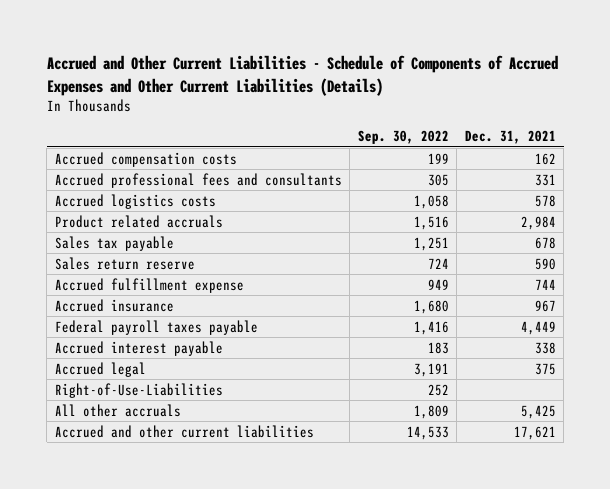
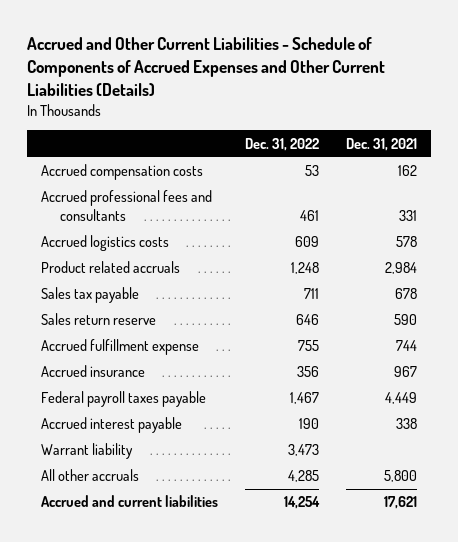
[357,130,449,145] Sep. 30, 2022 -> none
none -> [245,137,320,151] Dec. 31, 2022
[54,361,146,377] Accrued legal -> none
[54,382,223,398] Right-of-Use-Liabilities -> none
none -> [40,443,133,460] Warrant liability
[520,404,556,419] 5,425 -> [384,470,418,483] 5,800
[54,424,314,438] Accrued and other current liabilities -> [40,495,218,508] Accrued and current liabilities

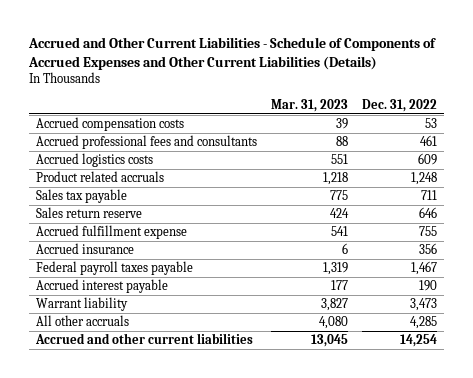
[346,137,418,151] Dec. 31, 2021 -> none
none -> [270,98,348,112] Mar. 31, 2023
[40,495,218,508] Accrued and current liabilities -> [34,333,253,345] Accrued and other current liabilities

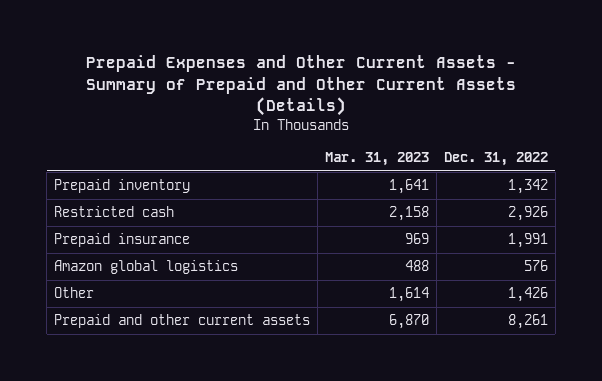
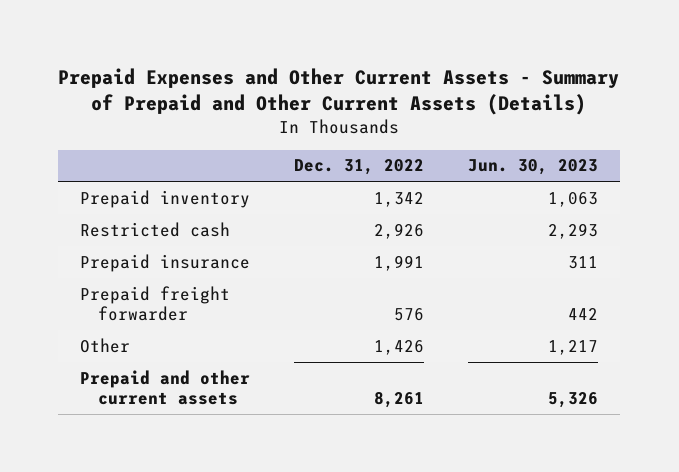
[325,152,430,167] Mar. 31, 2023 -> none
none -> [468,159,599,176] Jun. 30, 2023
[54,260,239,275] Amazon global logistics -> [80,285,231,322] Prepaid freight forwarder

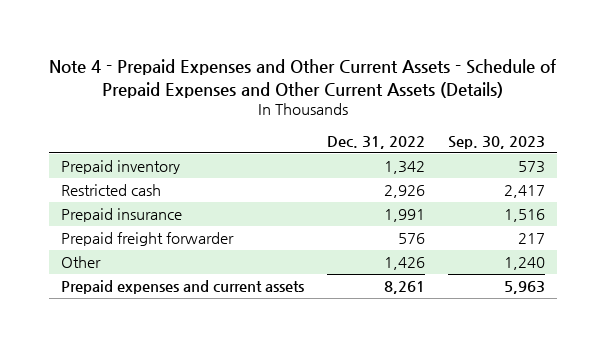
[58,68,620,116] Prepaid Expenses and Other Current Assets - Summary of Prepaid and Other Current Assets (Details) -> [49,58,557,98] Note 4 - Prepaid Expenses and Other Current Assets - Schedule of Prepaid Expenses and Other Current Assets (Details)
[468,159,599,176] Jun. 30, 2023 -> none
none -> [448,136,546,150] Sep. 30, 2023
[80,369,251,406] Prepaid and other current assets -> [60,280,304,295] Prepaid expenses and current assets

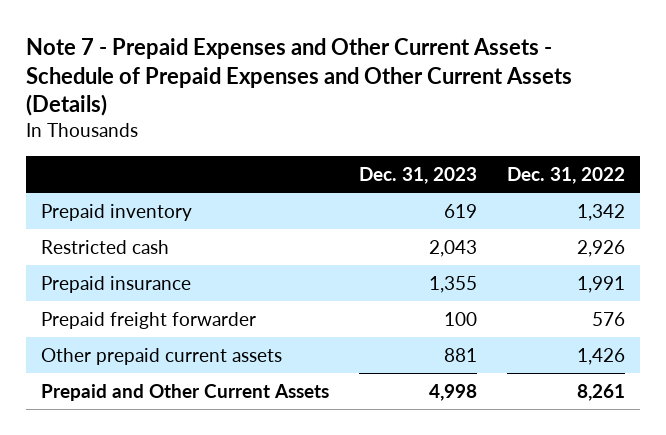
[49,58,557,98] Note 4 - Prepaid Expenses and Other Current Assets - Schedule of Prepaid Expenses and Other Current Assets (Details) -> [26,37,573,117] Note 7 - Prepaid Expenses and Other Current Assets - Schedule of Prepaid Expenses and Other Current Assets (Details)
[448,136,546,150] Sep. 30, 2023 -> none
none -> [359,166,478,184] Dec. 31, 2023
[60,256,101,269] Other -> [41,347,283,365] Other prepaid current assets
[60,280,304,295] Prepaid expenses and current assets -> [41,383,330,401] Prepaid and Other Current Assets

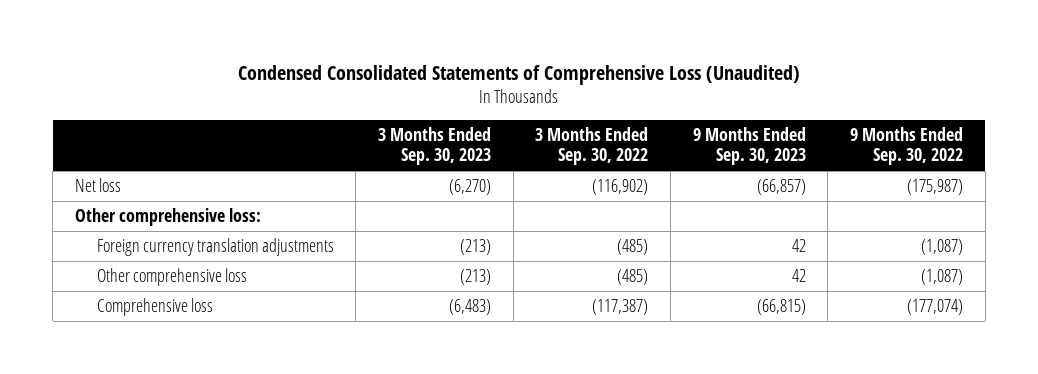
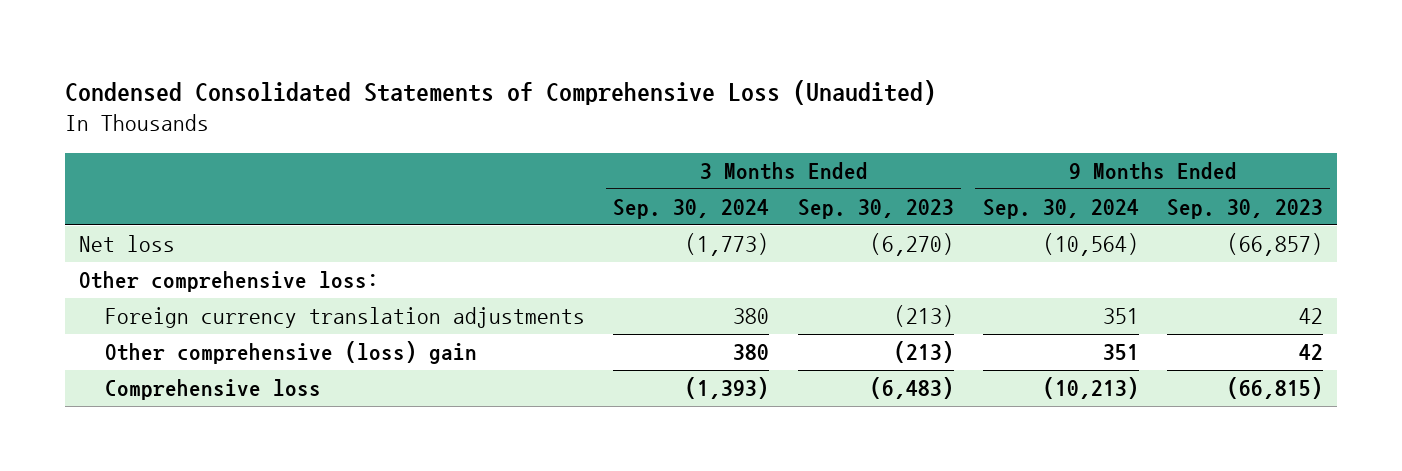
[535,127,649,166] 3 Months Ended Sep. 30, 2022 -> none
[849,127,963,166] 9 Months Ended Sep. 30, 2022 -> none
none -> [613,198,770,219] Sep. 30, 2024
none -> [982,198,1139,219] Sep. 30, 2024
[96,268,247,287] Other comprehensive loss -> [104,341,477,365] Other comprehensive (loss) gain

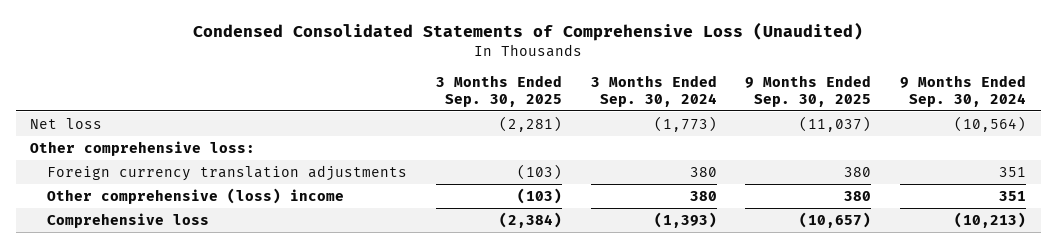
[798,198,955,219] Sep. 30, 2023 -> none
[1167,198,1324,219] Sep. 30, 2023 -> none
none -> [435,74,562,107] 3 Months Ended Sep. 30, 2025
none -> [745,74,872,107] 9 Months Ended Sep. 30, 2025
[104,341,477,365] Other comprehensive (loss) gain -> [46,187,344,204] Other comprehensive (loss) income

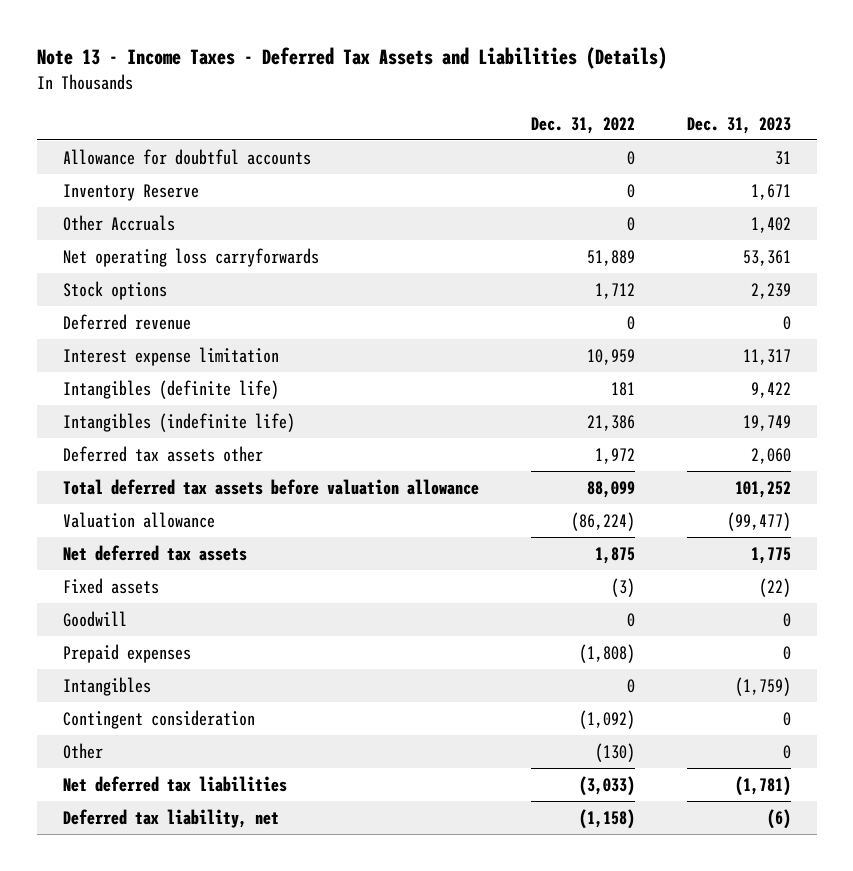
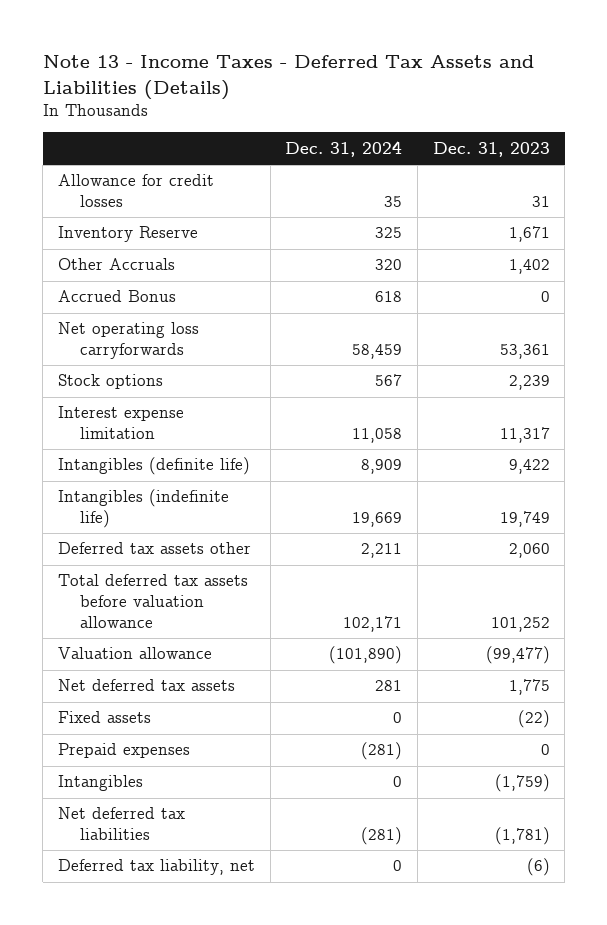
[530,116,635,134] Dec. 31, 2022 -> none
none -> [285,140,403,157] Dec. 31, 2024
[62,148,311,165] Allowance for doubtful accounts -> [57,174,214,208] Allowance for credit losses
none -> [57,290,176,303] Accrued Bonus
[62,313,191,330] Deferred revenue -> none
[62,610,127,627] Goodwill -> none
[62,709,255,729] Contingent consideration -> none
[62,742,103,759] Other -> none

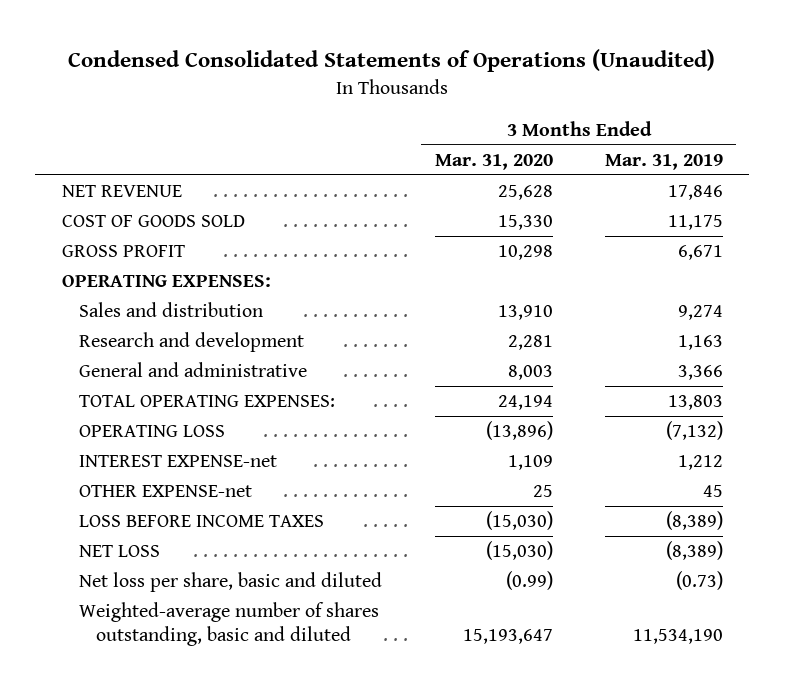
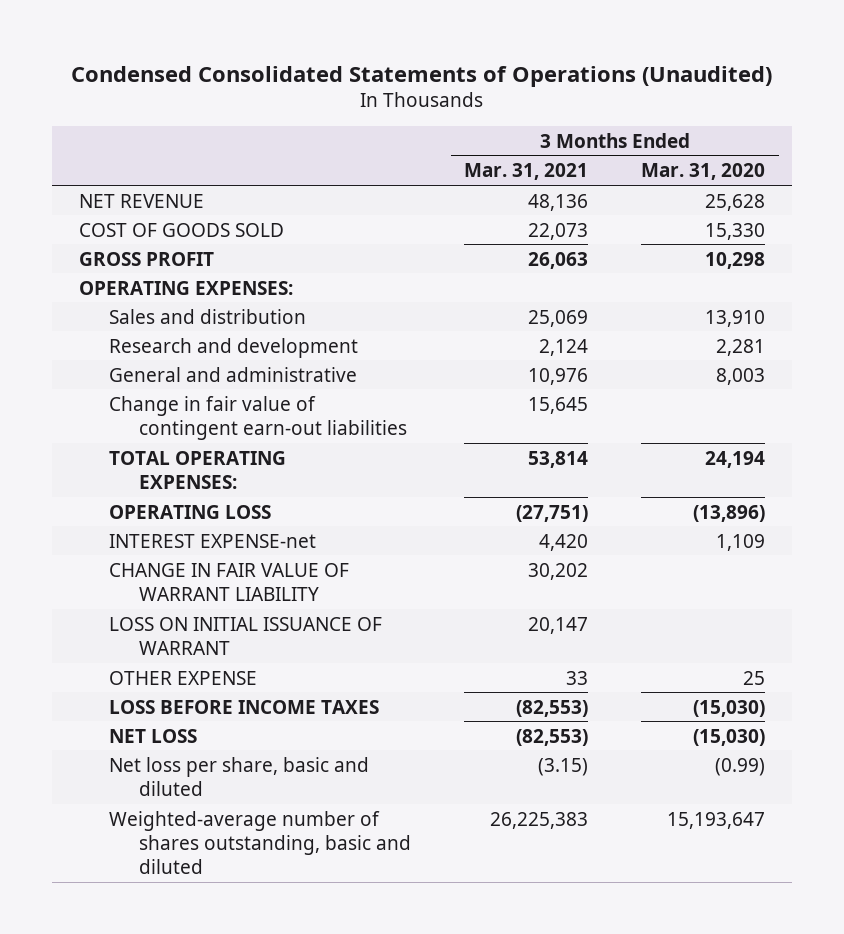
[605,154,724,171] Mar. 31, 2019 -> none
none -> [463,163,588,181] Mar. 31, 2021
none -> [108,395,407,440] Change in fair value of contingent earn-out liabilities
none -> [108,562,349,601] CHANGE IN FAIR VALUE OF WARRANT LIABILITY
none -> [108,616,382,655] LOSS ON INITIAL ISSUANCE OF WARRANT
[79,485,253,498] OTHER EXPENSE-net -> [108,670,257,685] OTHER EXPENSE

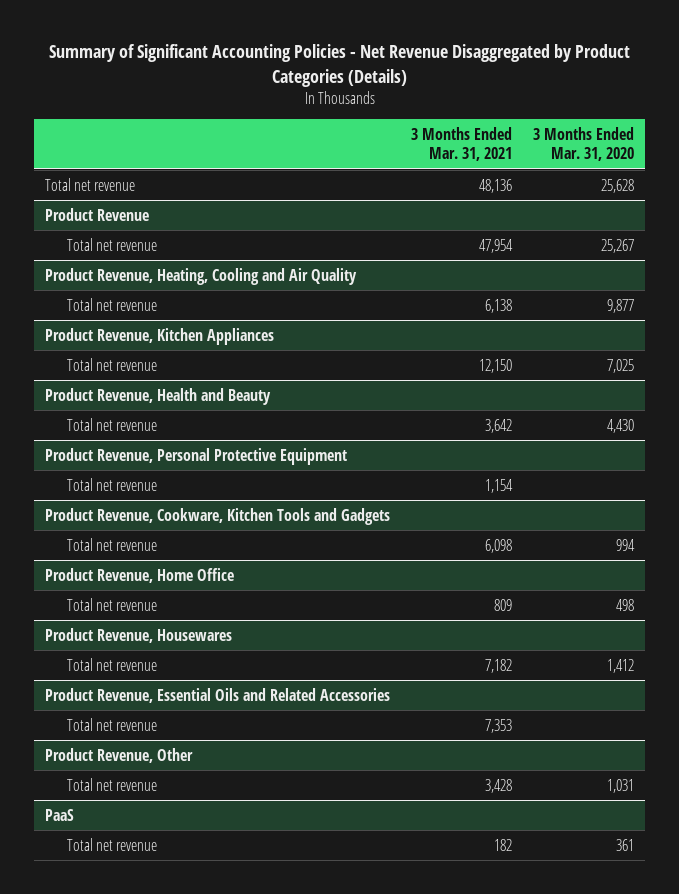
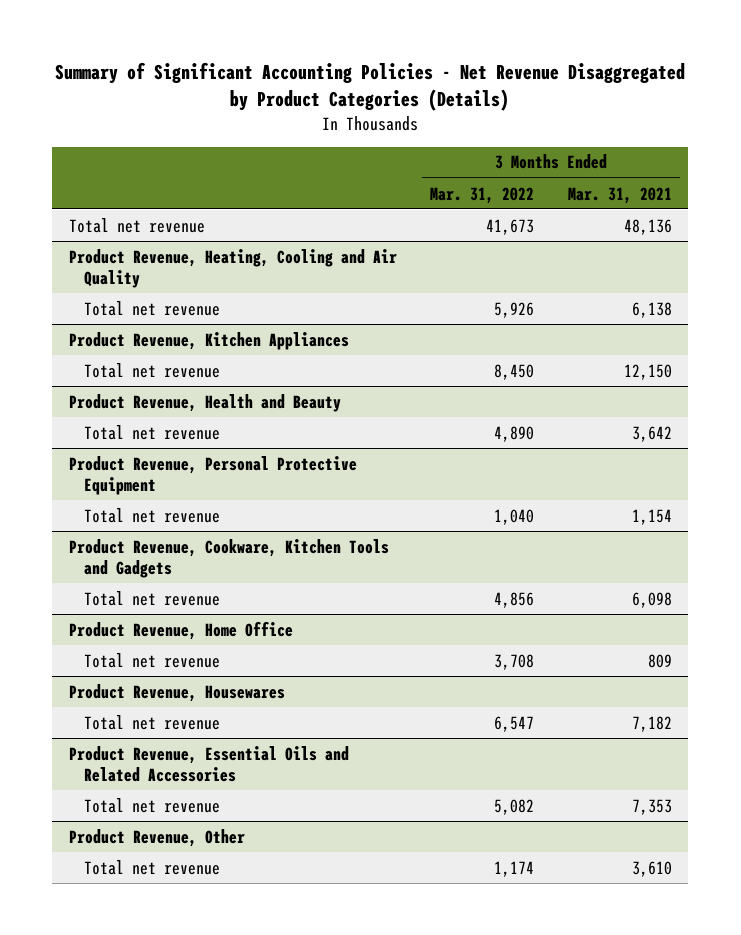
[533,126,635,162] 3 Months Ended Mar. 31, 2020 -> none
none -> [430,186,535,204] Mar. 31, 2022
[44,207,149,221] Product Revenue -> none
[67,237,158,251] Total net revenue -> none
[44,808,74,821] PaaS -> none
[67,837,158,851] Total net revenue -> none
[485,778,513,793] 3,428 -> [631,860,672,877] 3,610

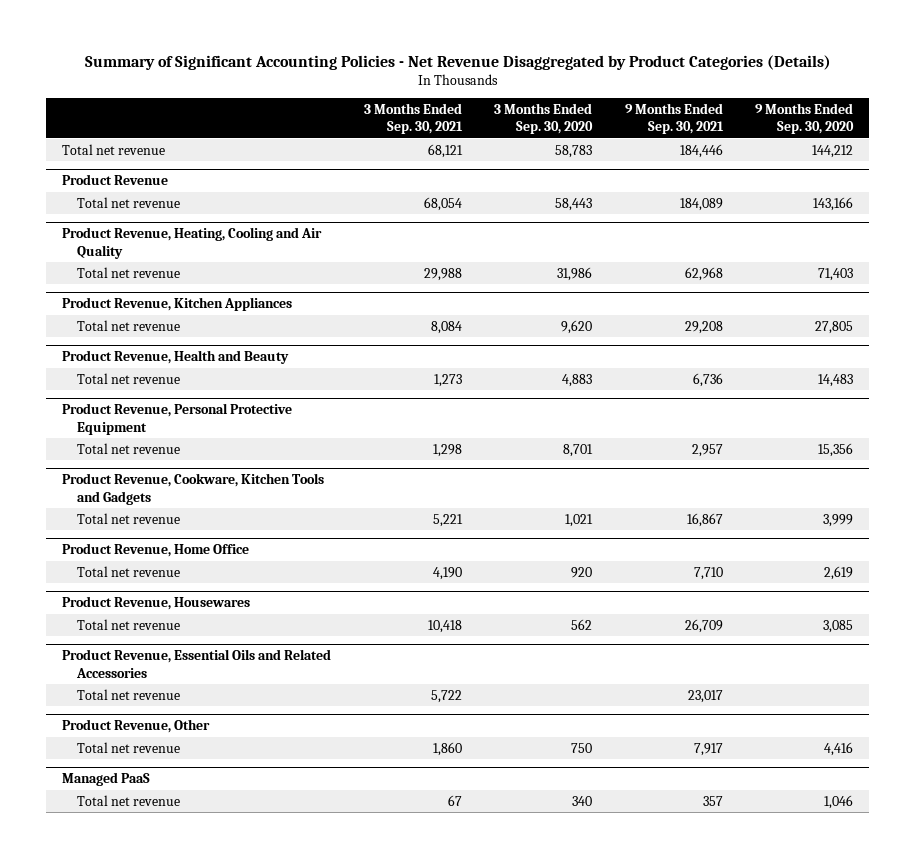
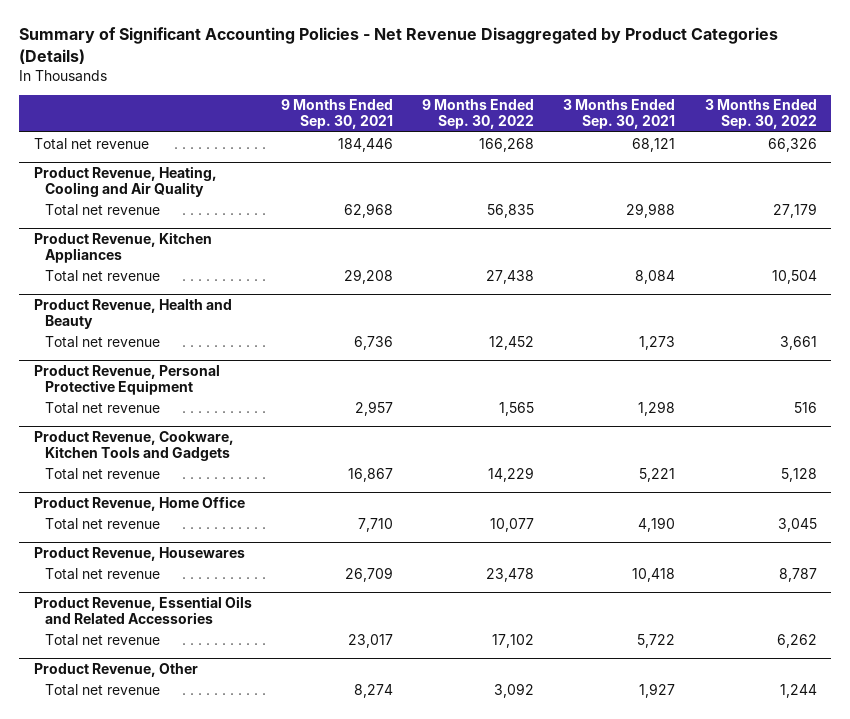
[494,102,594,135] 3 Months Ended Sep. 30, 2020 -> none
[755,102,855,135] 9 Months Ended Sep. 30, 2020 -> none
none -> [422,99,535,130] 9 Months Ended Sep. 30, 2022
none -> [704,99,817,130] 3 Months Ended Sep. 30, 2022
[62,174,169,186] Product Revenue -> none
[76,196,180,208] Total net revenue -> none
[62,772,151,787] Managed PaaS -> none
[76,794,180,806] Total net revenue -> none
[432,741,462,756] 1,860 -> [639,682,676,698] 1,927
[693,742,723,756] 7,917 -> [353,683,393,698] 8,274

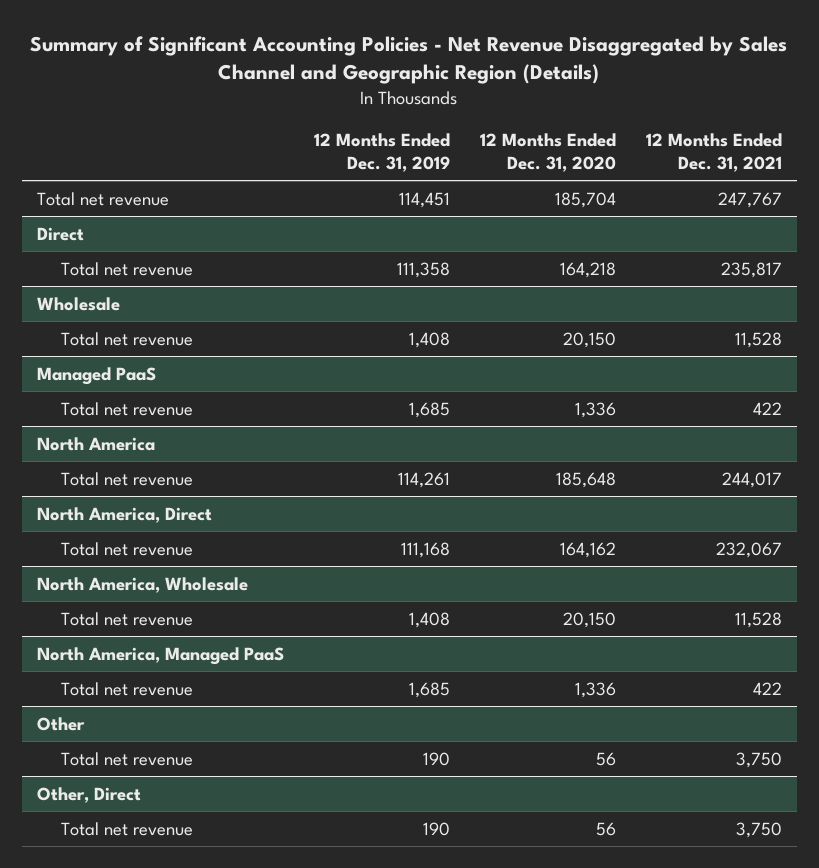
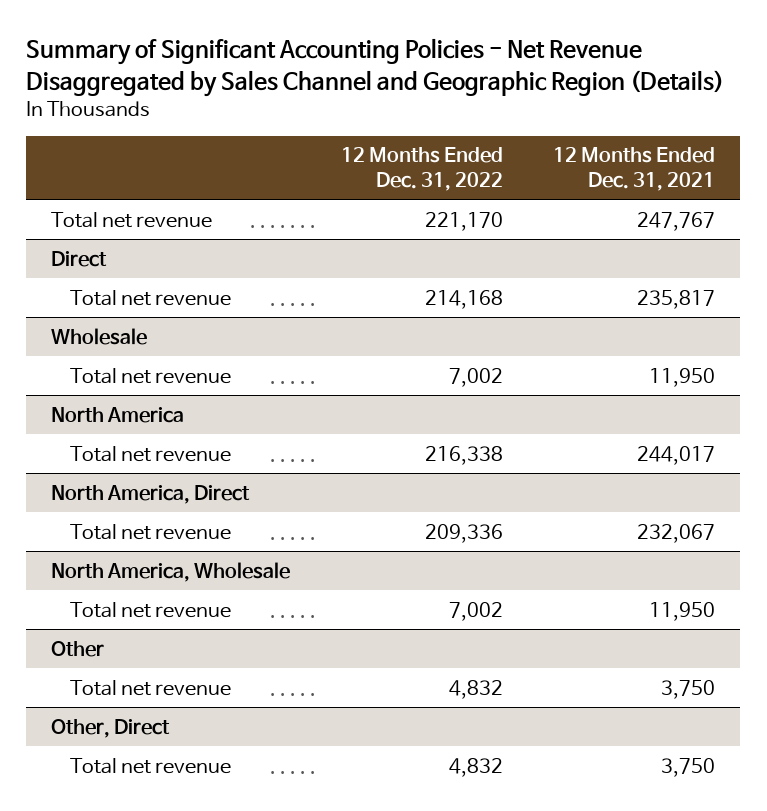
[313,133,450,173] 12 Months Ended Dec. 31, 2019 -> none
[479,133,616,173] 12 Months Ended Dec. 31, 2020 -> none
none -> [340,147,503,192] 12 Months Ended Dec. 31, 2022
[36,366,156,385] Managed PaaS -> none
[61,401,194,416] Total net revenue -> none
[734,331,782,348] 11,528 -> [649,367,716,387] 11,950
[36,646,284,665] North America, Managed PaaS -> none
[61,681,194,696] Total net revenue -> none
[734,611,782,628] 11,528 -> [649,601,716,621] 11,950

